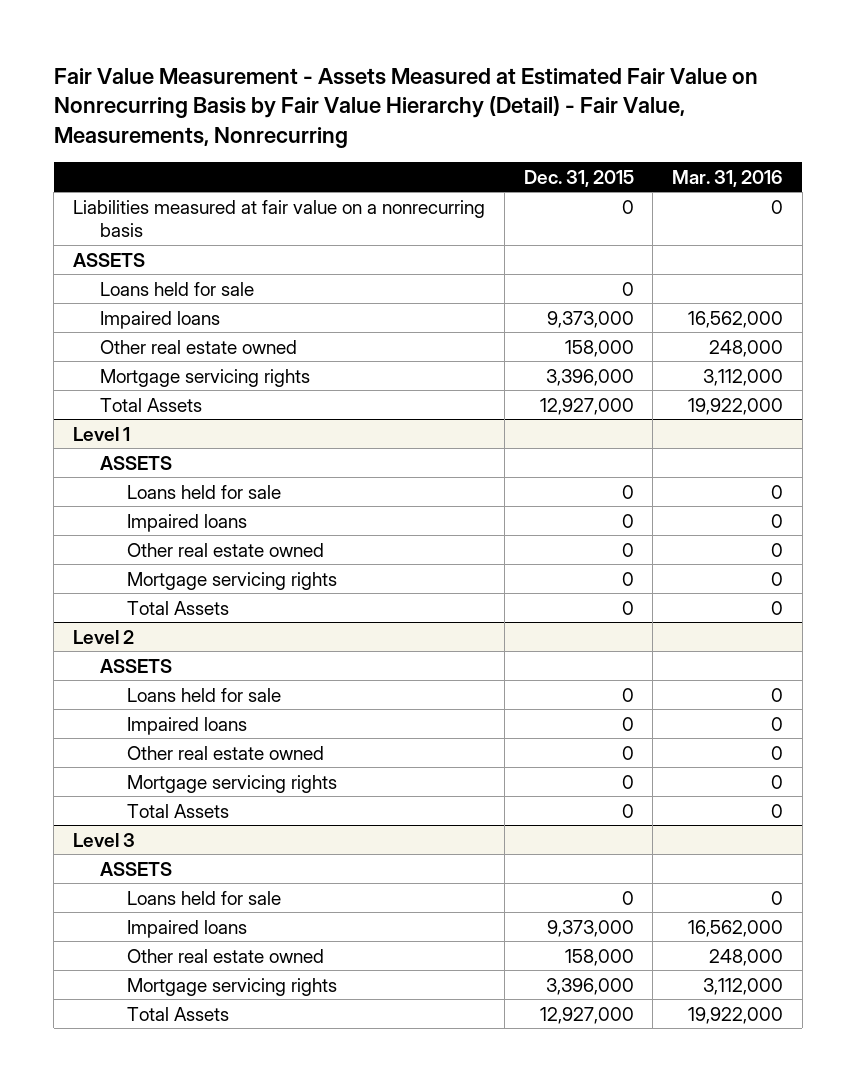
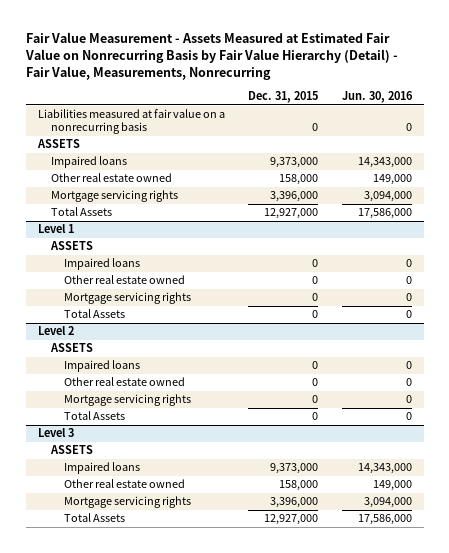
[672,169,784,187] Mar. 31, 2016 -> none
none -> [341,91,413,104] Jun. 30, 2016
[100,281,255,296] Loans held for sale -> none
[126,484,281,499] Loans held for sale -> none
[126,687,281,702] Loans held for sale -> none
[126,890,281,905] Loans held for sale -> none

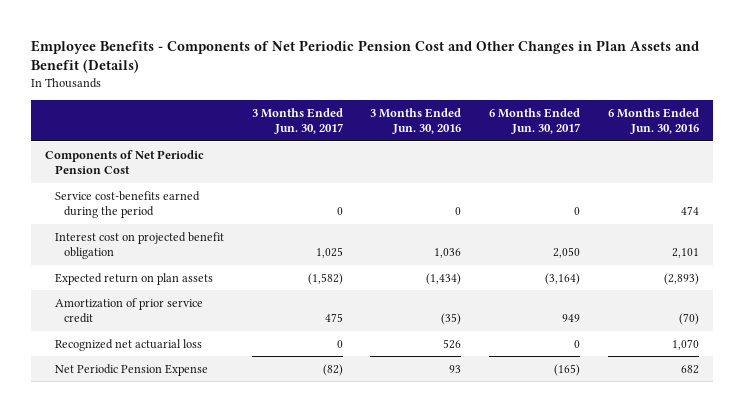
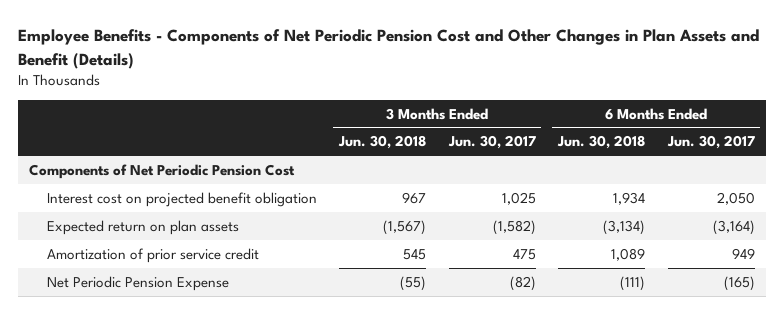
[370,107,462,135] 3 Months Ended Jun. 30, 2016 -> none
[607,107,699,135] 6 Months Ended Jun. 30, 2016 -> none
none -> [338,135,427,150] Jun. 30, 2018
none -> [557,135,646,150] Jun. 30, 2018
[54,190,200,219] Service cost-benefits earned during the period -> none
[54,338,202,351] Recognized net actuarial loss -> none

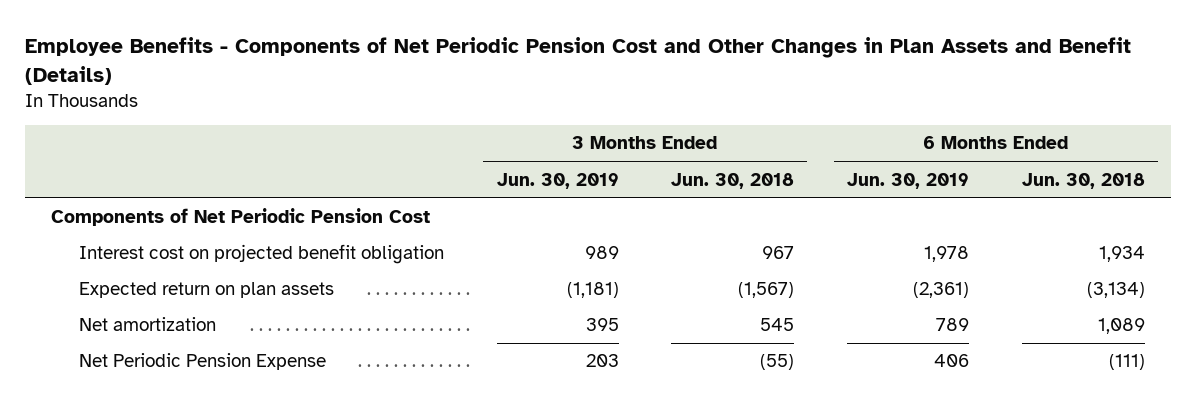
[447,135,536,150] Jun. 30, 2017 -> none
[666,135,755,150] Jun. 30, 2017 -> none
none -> [496,172,619,189] Jun. 30, 2019
none -> [846,172,969,189] Jun. 30, 2019
[46,247,259,263] Amortization of prior service credit -> [78,317,216,332] Net amortization

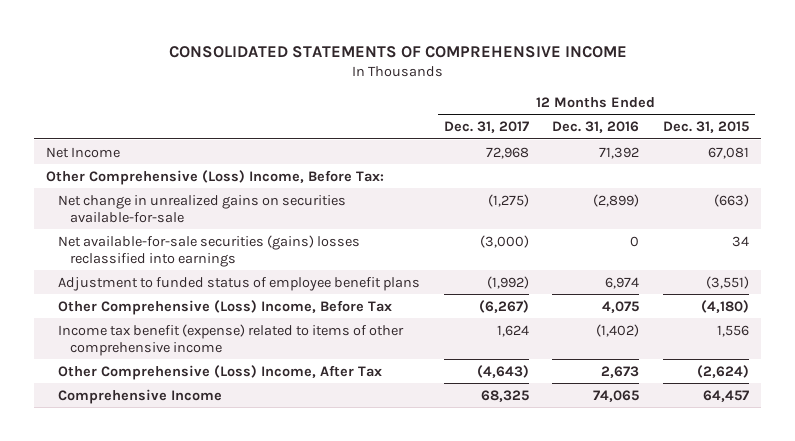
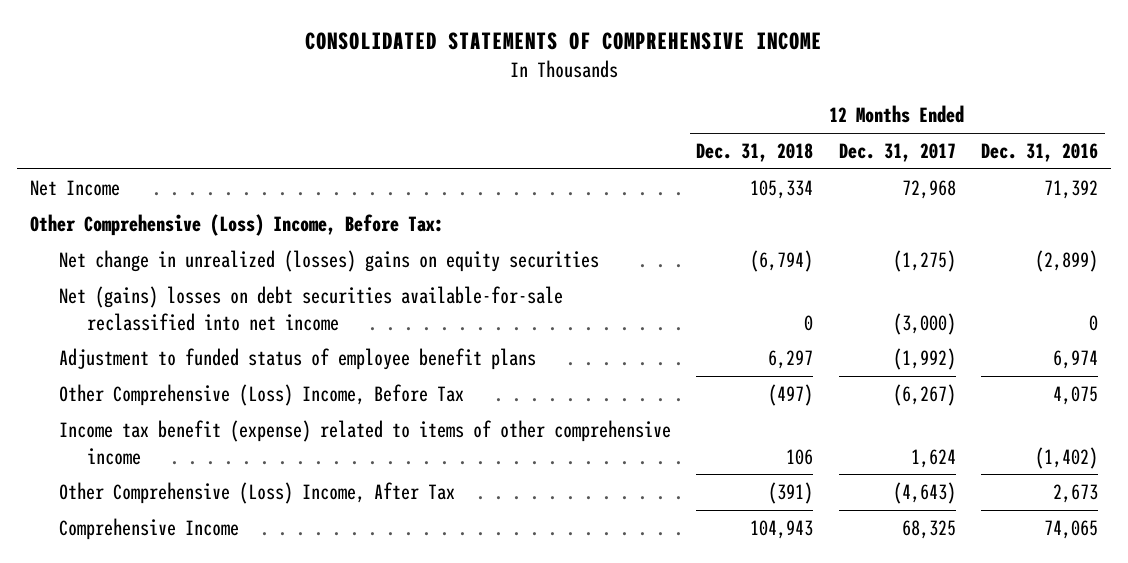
[663,121,750,134] Dec. 31, 2015 -> none
none -> [696,143,814,163] Dec. 31, 2018
[57,194,346,223] Net change in unrealized gains on securities available-for-sale -> [58,250,599,273] Net change in unrealized (losses) gains on equity securities
[57,234,360,267] Net available-for-sale securities (gains) losses reclassified into earnings -> [58,286,563,331] Net (gains) losses on debt securities available-for-sale reclassified into net income

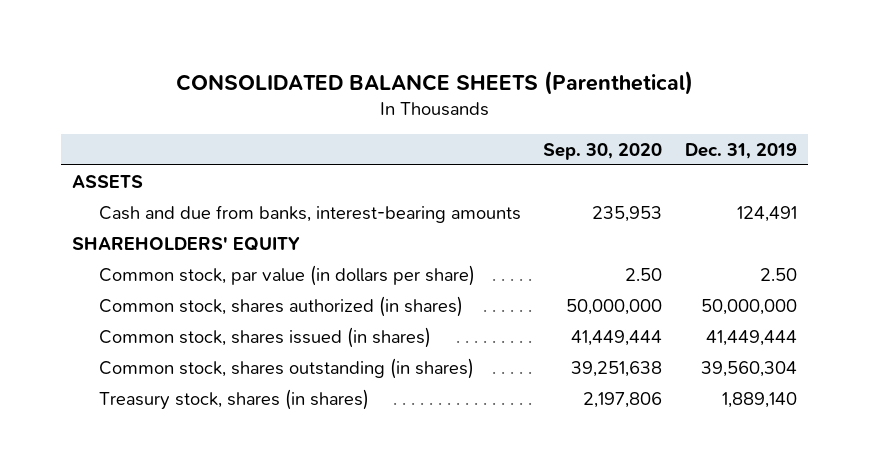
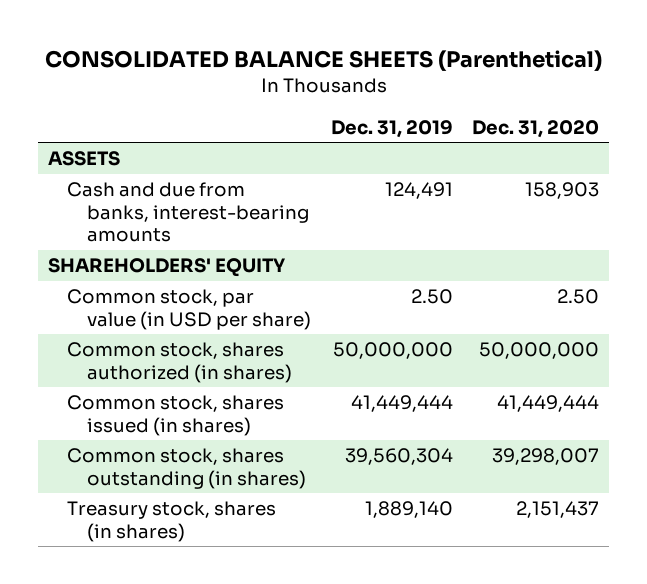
[543,142,663,160] Sep. 30, 2020 -> none
none -> [472,119,600,138] Dec. 31, 2020
[98,264,475,286] Common stock, par value (in dollars per share) -> [67,289,311,330] Common stock, par value (in USD per share)

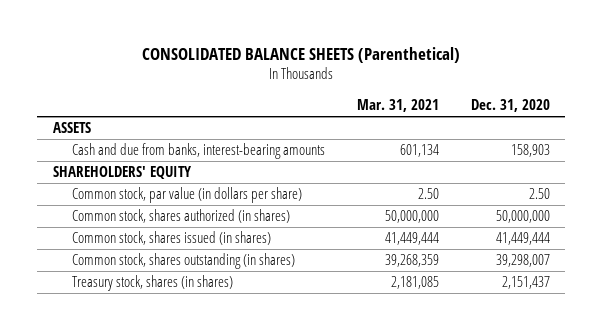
[330,119,453,138] Dec. 31, 2019 -> none
none -> [356,99,439,113] Mar. 31, 2021
[67,289,311,330] Common stock, par value (in USD per share) -> [72,187,303,204] Common stock, par value (in dollars per share)

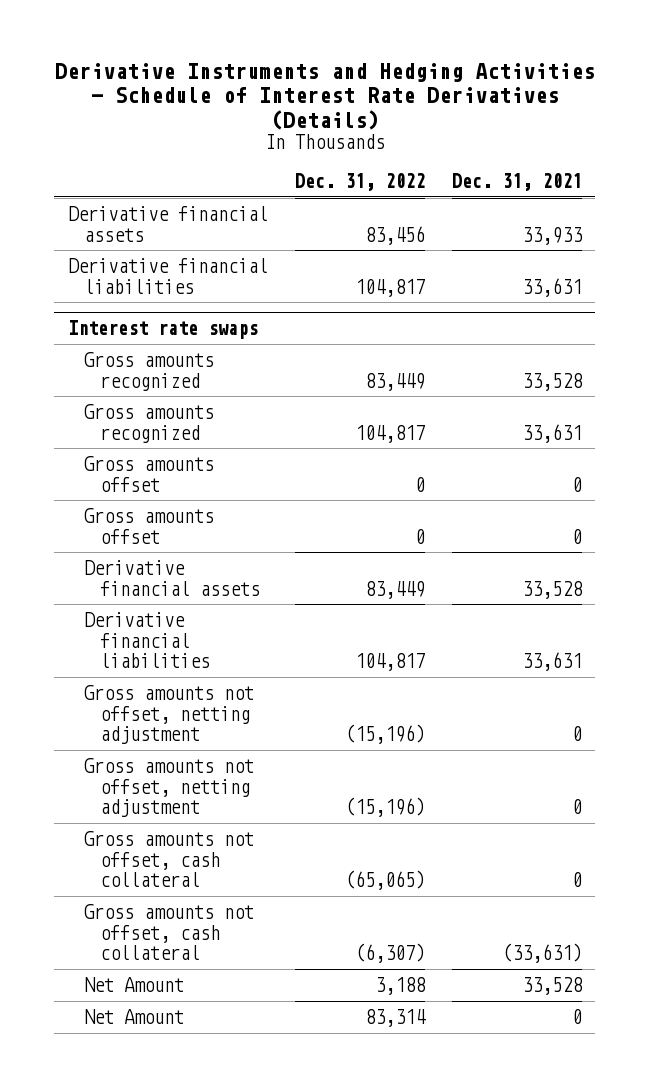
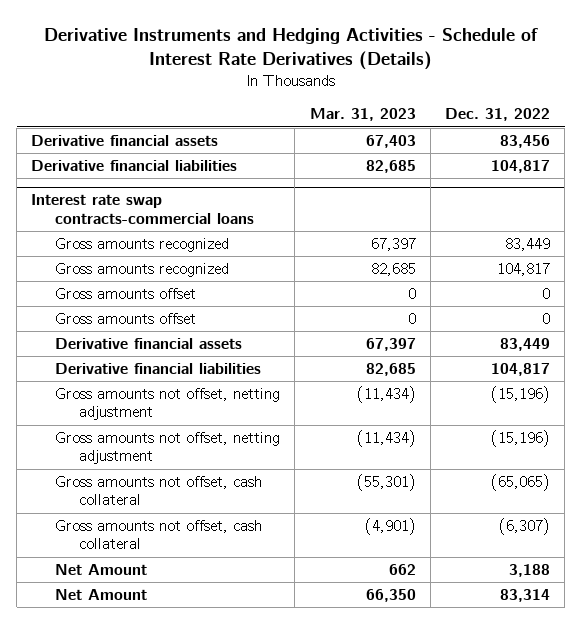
[451,172,582,191] Dec. 31, 2021 -> none
none -> [309,108,416,122] Mar. 31, 2023
[67,320,258,340] Interest rate swaps -> [31,194,255,224] Interest rate swap contracts-commercial loans

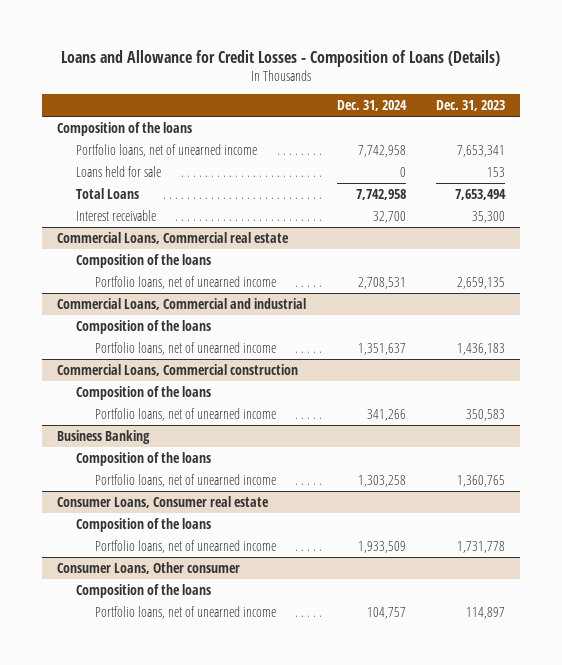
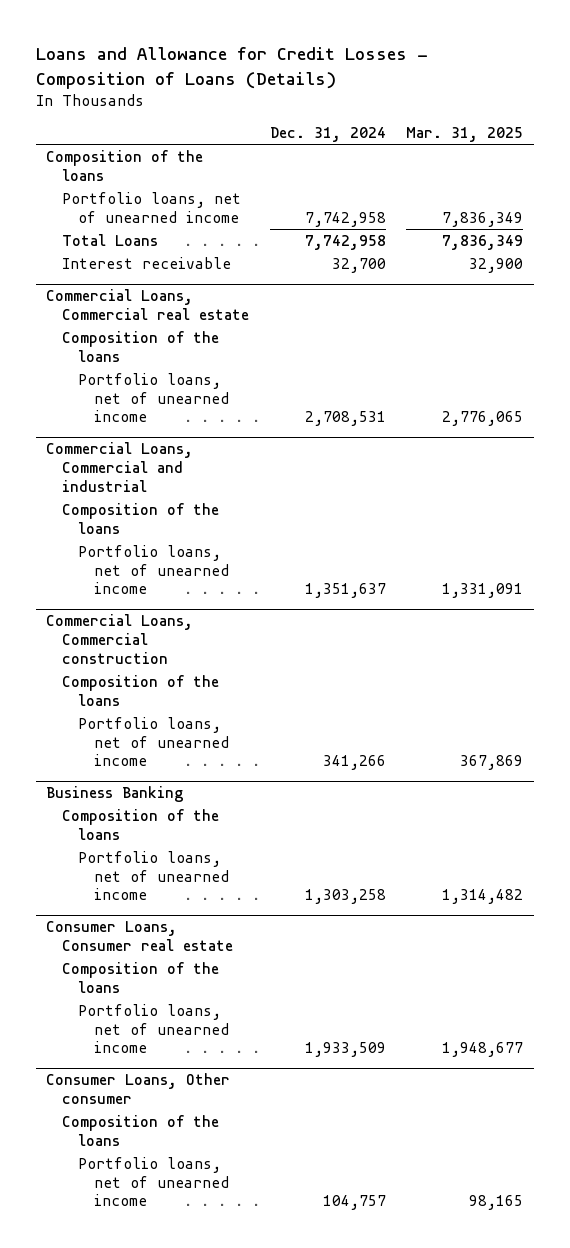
[436,100,506,112] Dec. 31, 2023 -> none
none -> [406,127,524,143] Mar. 31, 2025
[76,165,162,177] Loans held for sale -> none

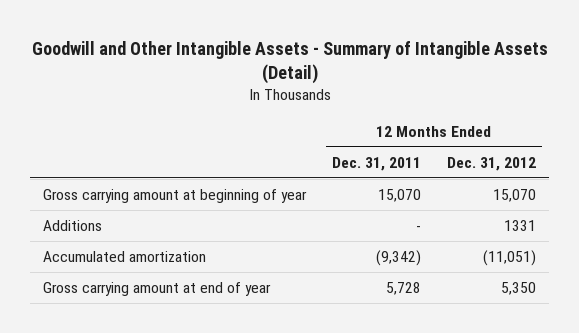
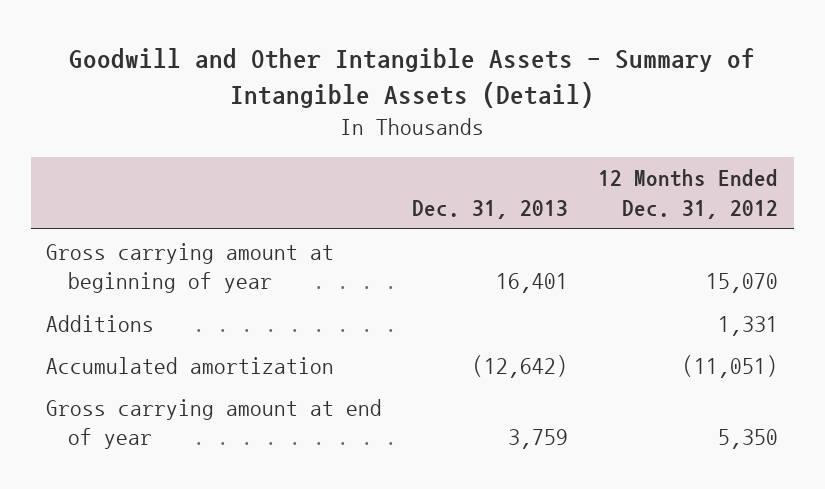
[332,157,422,172] Dec. 31, 2011 -> none
none -> [412,199,569,219] Dec. 31, 2013
[503,220,536,232] 1331 -> [718,315,779,336] 1,331

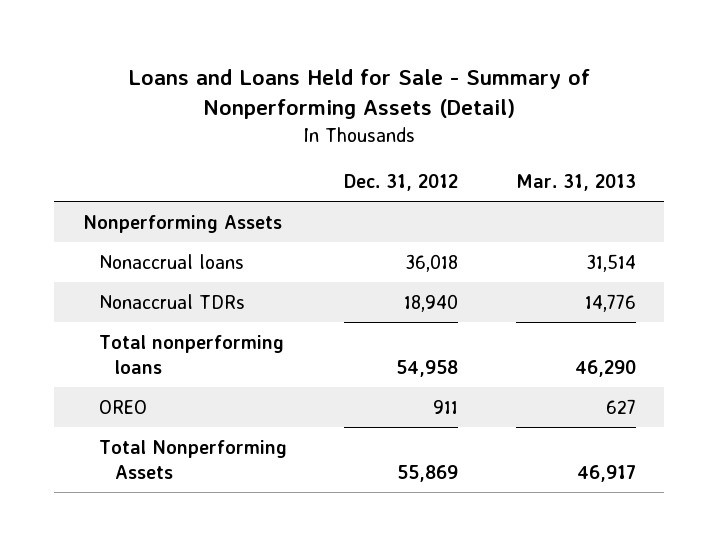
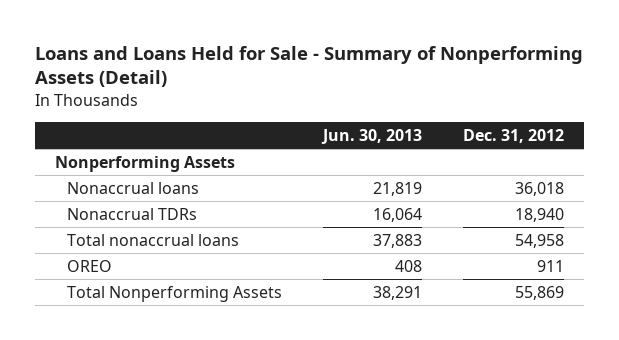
[515,173,636,191] Mar. 31, 2013 -> none
none -> [320,129,422,145] Jun. 30, 2013
[99,334,285,374] Total nonperforming loans -> [66,233,239,246] Total nonaccrual loans

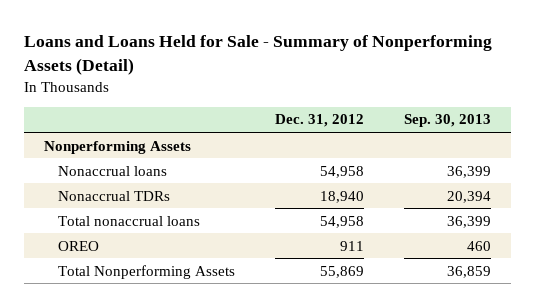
[320,129,422,145] Jun. 30, 2013 -> none
none -> [403,114,491,128] Sep. 30, 2013
[514,181,564,196] 36,018 -> [319,165,364,178] 54,958

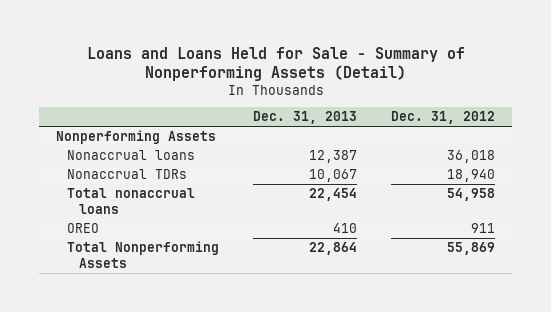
[403,114,491,128] Sep. 30, 2013 -> none
none -> [253,111,358,125] Dec. 31, 2013
[319,165,364,178] 54,958 -> [447,150,496,164] 36,018

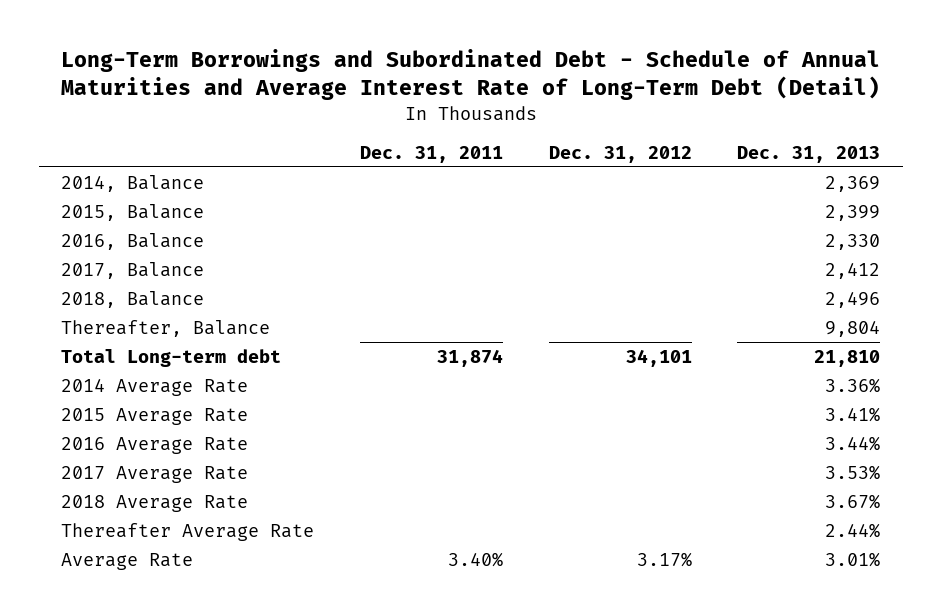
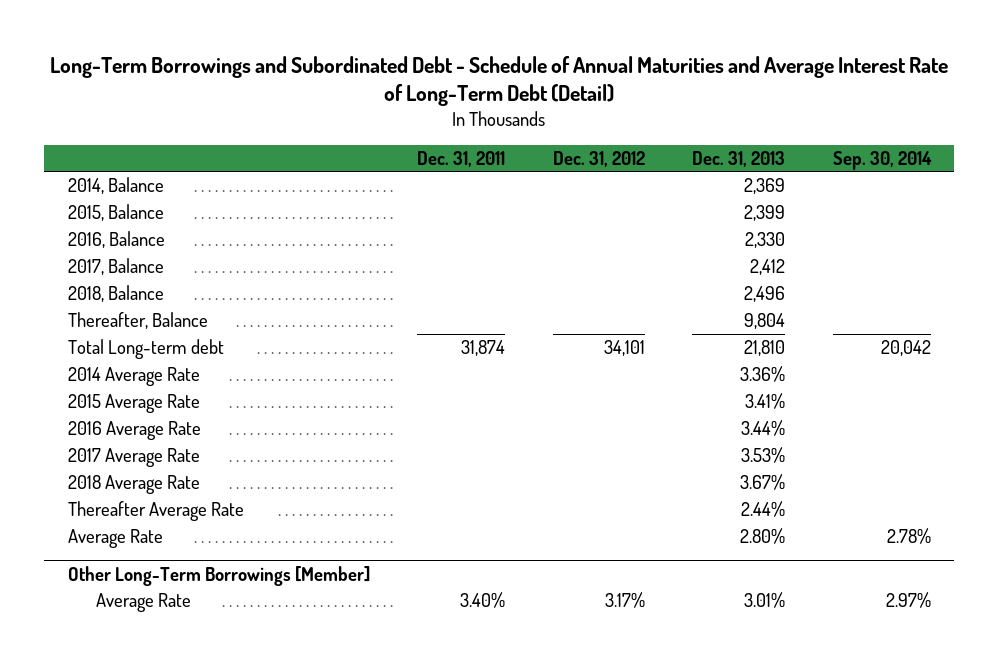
none -> [832,150,932,170] Sep. 30, 2014
none -> [67,529,163,549] Average Rate
none -> [67,565,370,586] Other Long-Term Borrowings [Member]

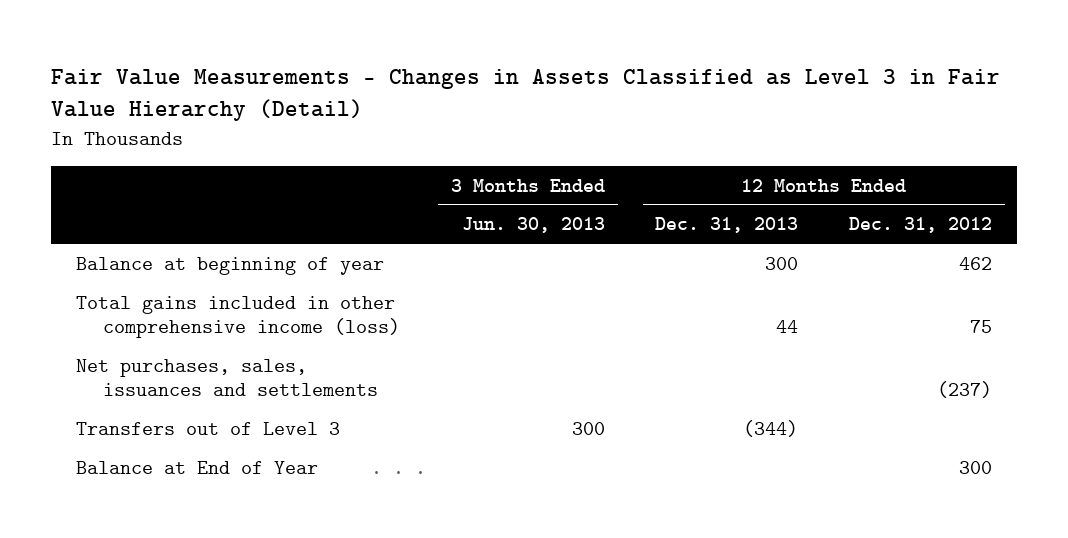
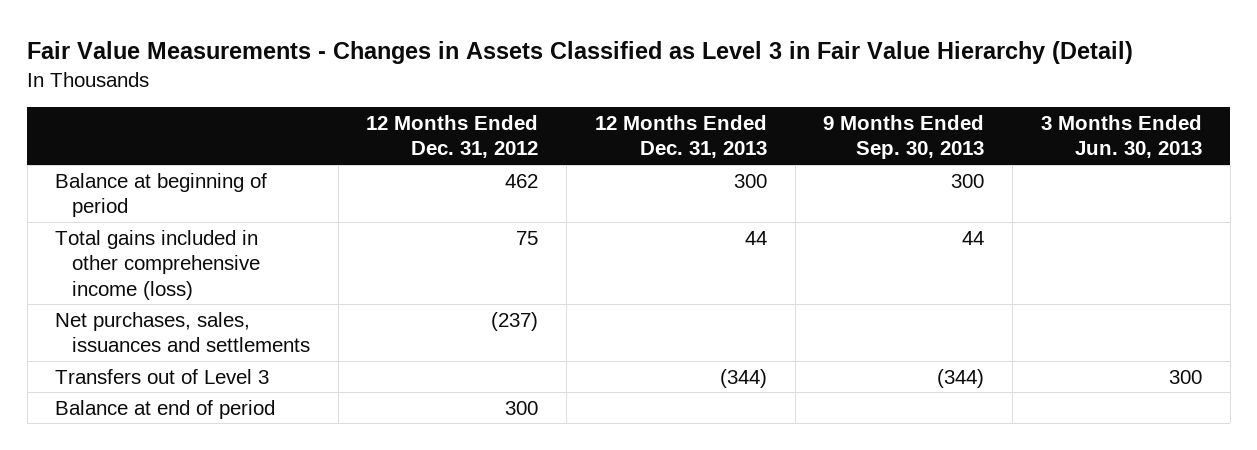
none -> [823,114,985,160] 9 Months Ended Sep. 30, 2013
[76,256,385,275] Balance at beginning of year -> [55,172,268,218] Balance at beginning of period
[76,460,319,474] Balance at End of Year -> [55,399,276,419] Balance at end of period

